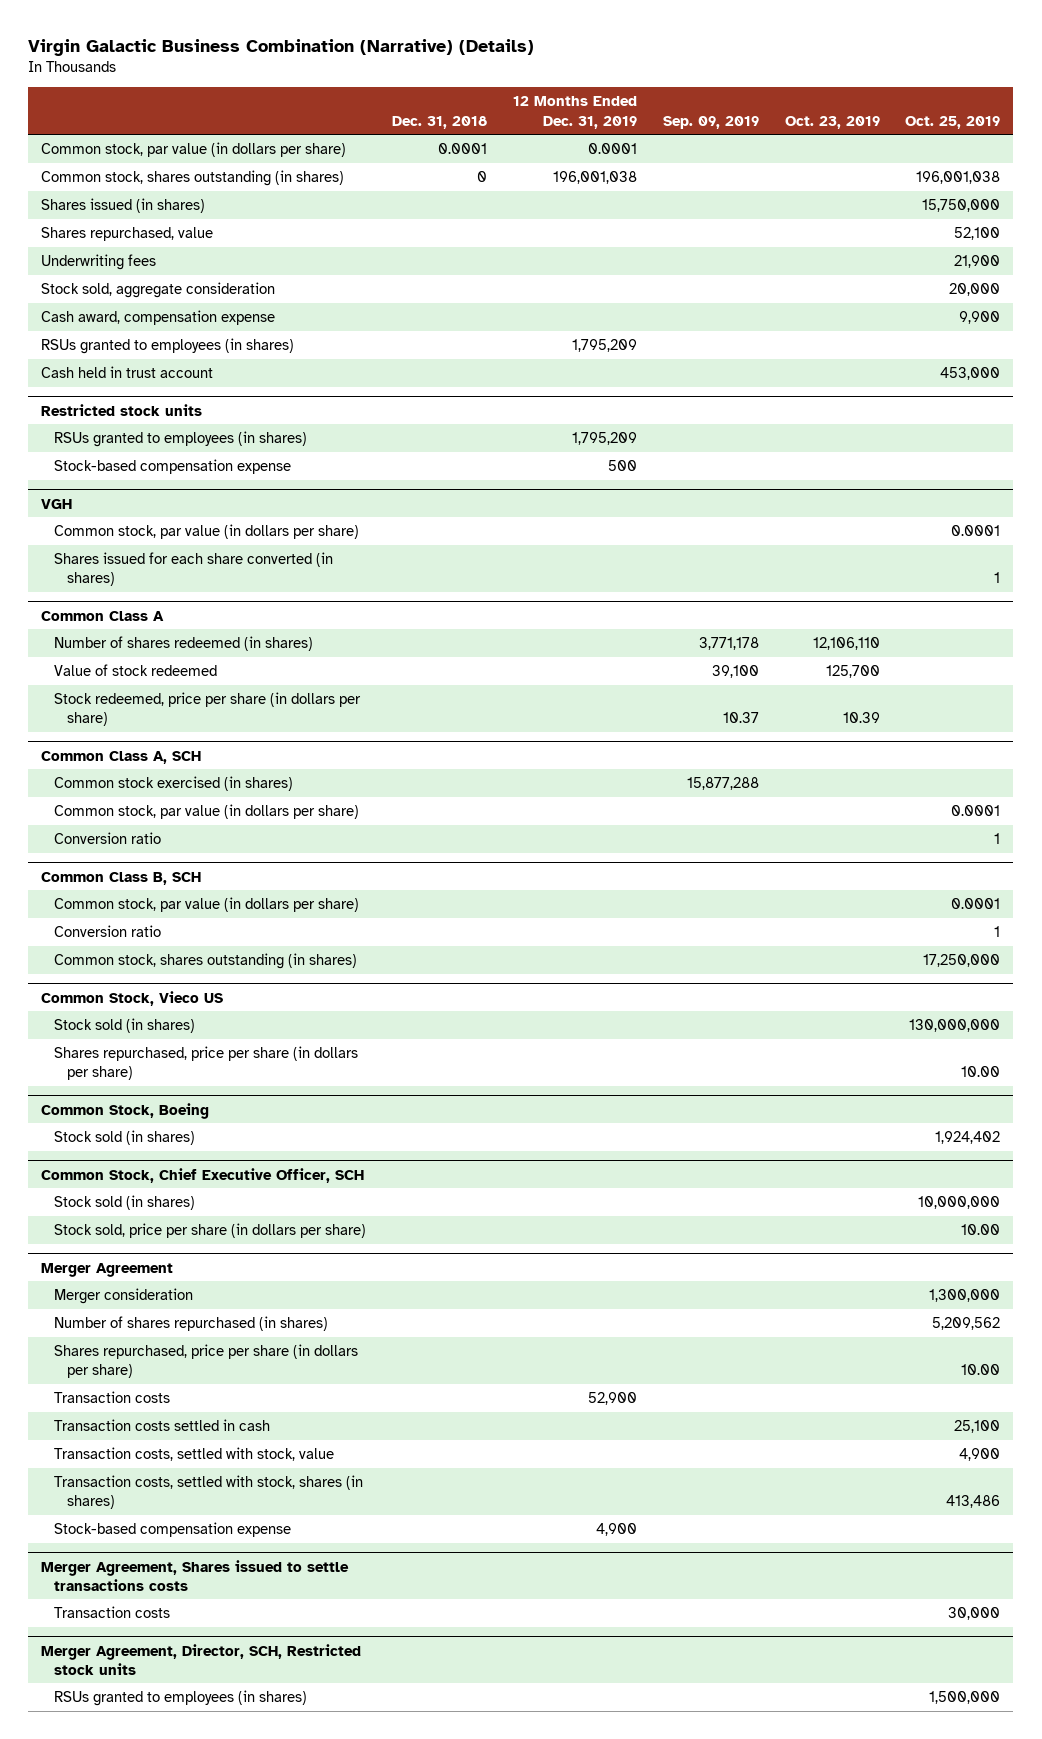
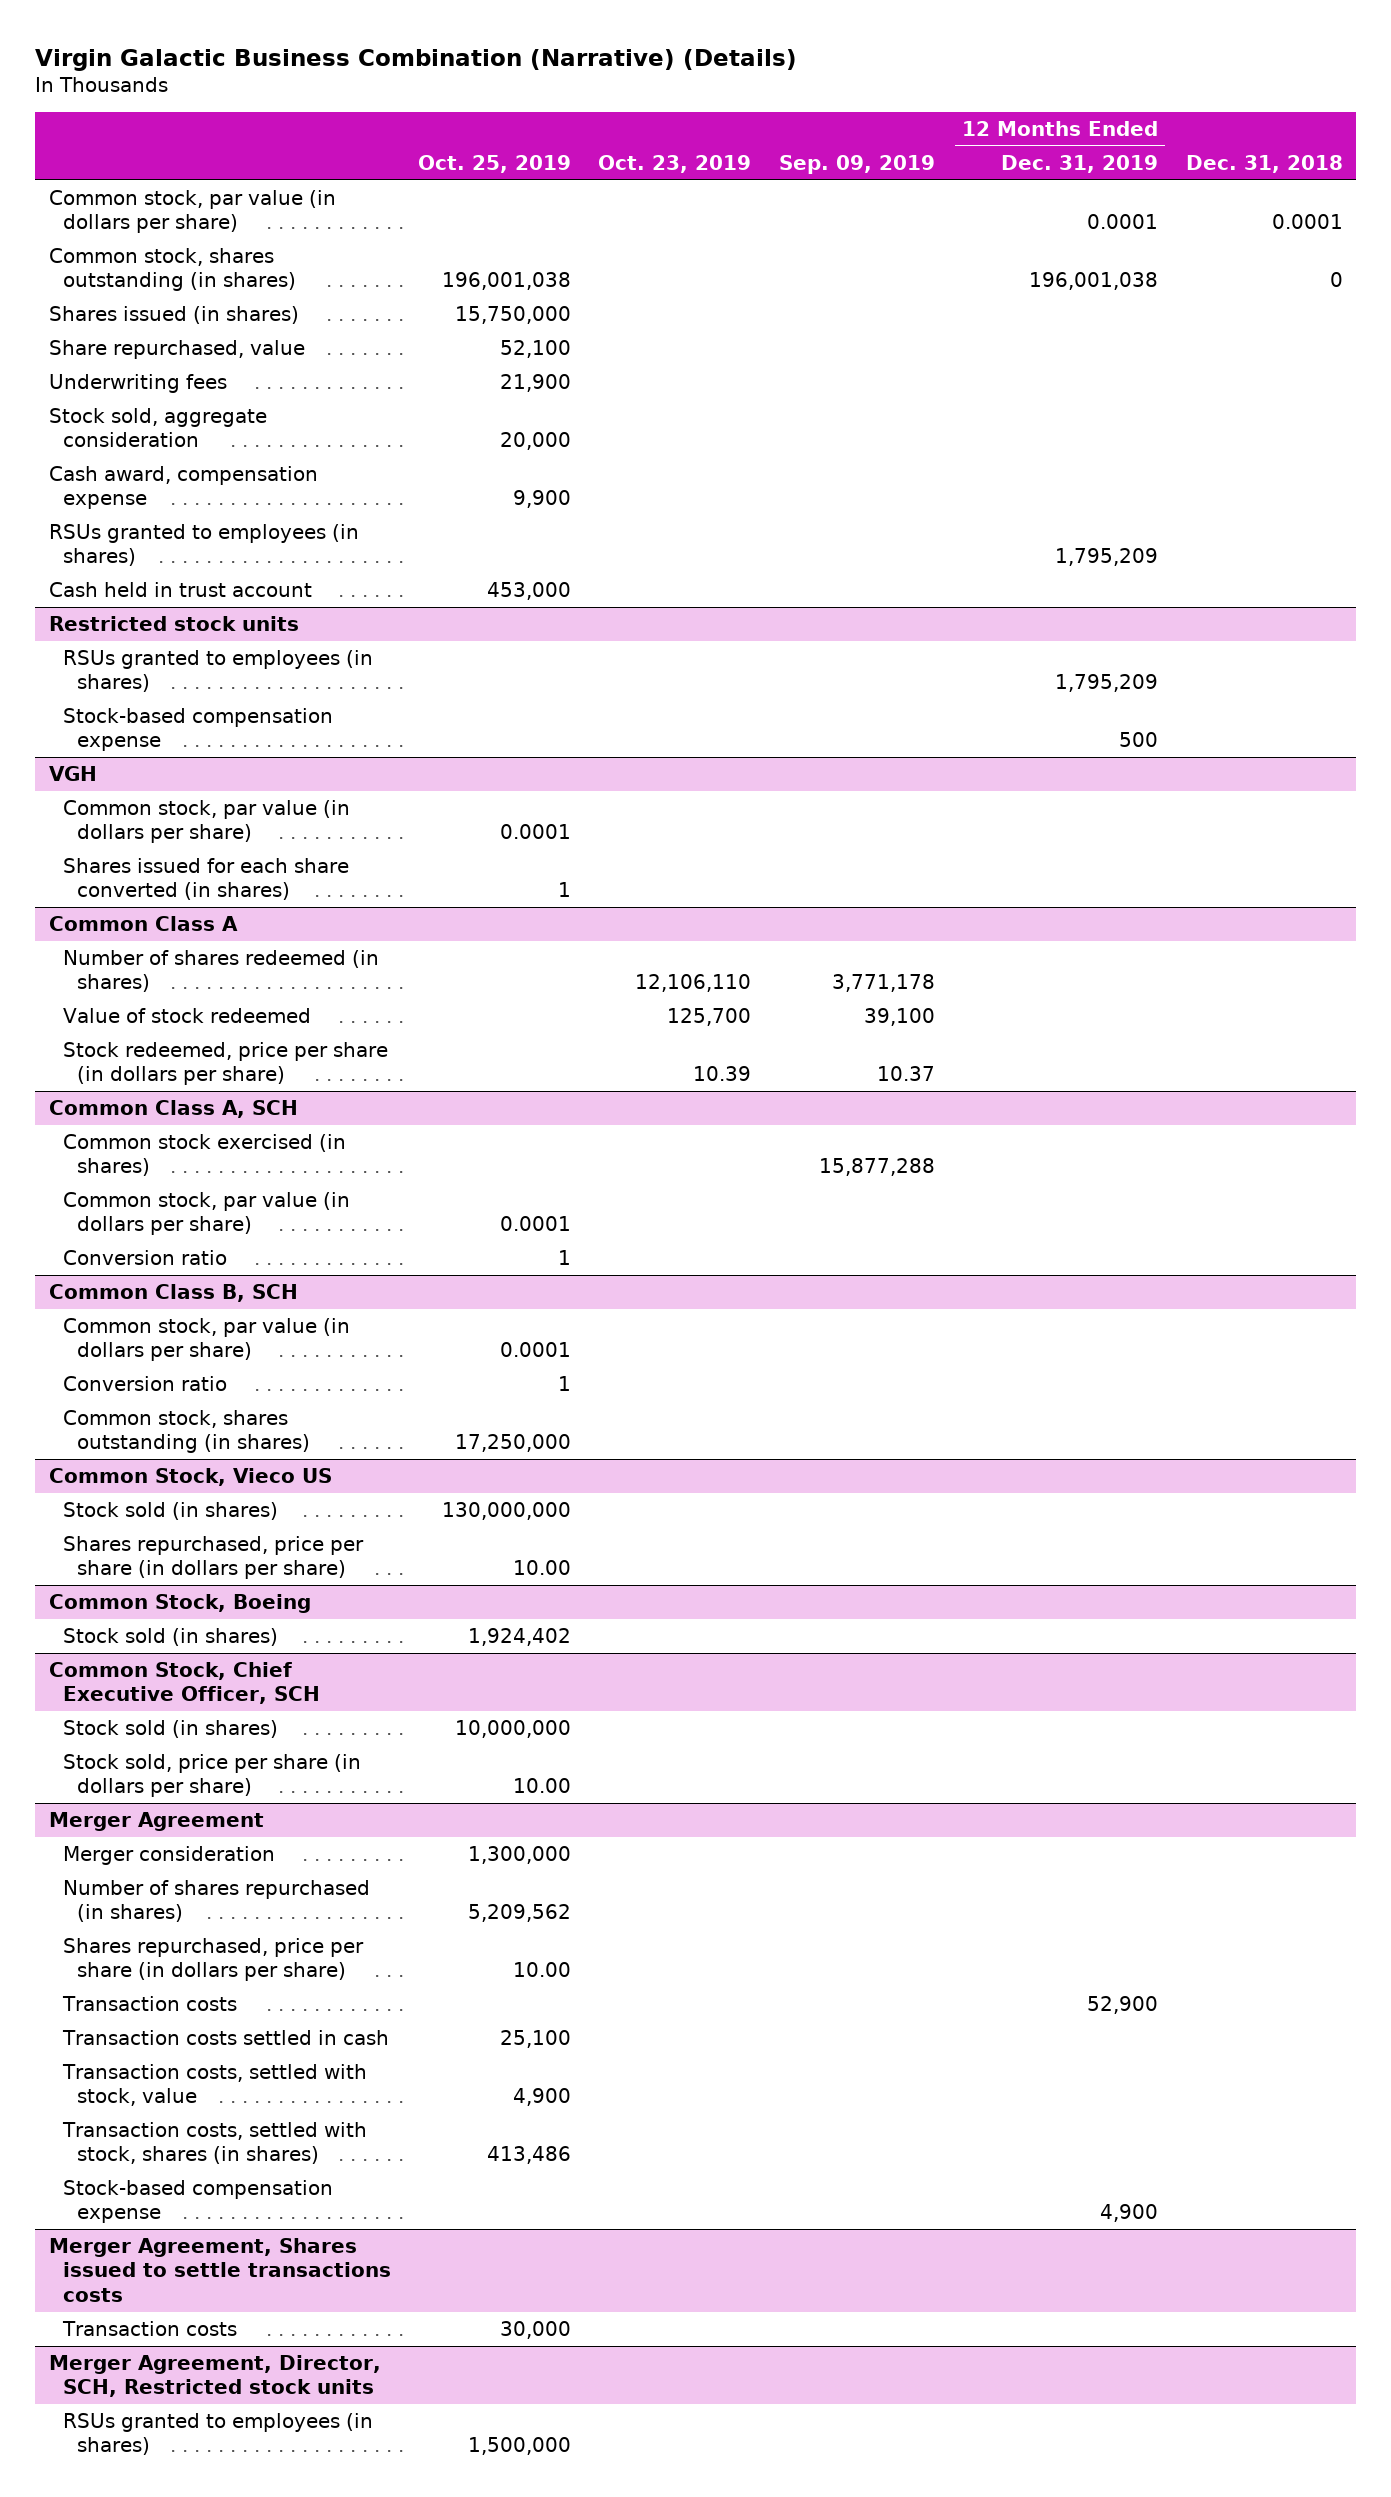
[41,226,214,241] Shares repurchased, value -> [48,340,305,360] Share repurchased, value

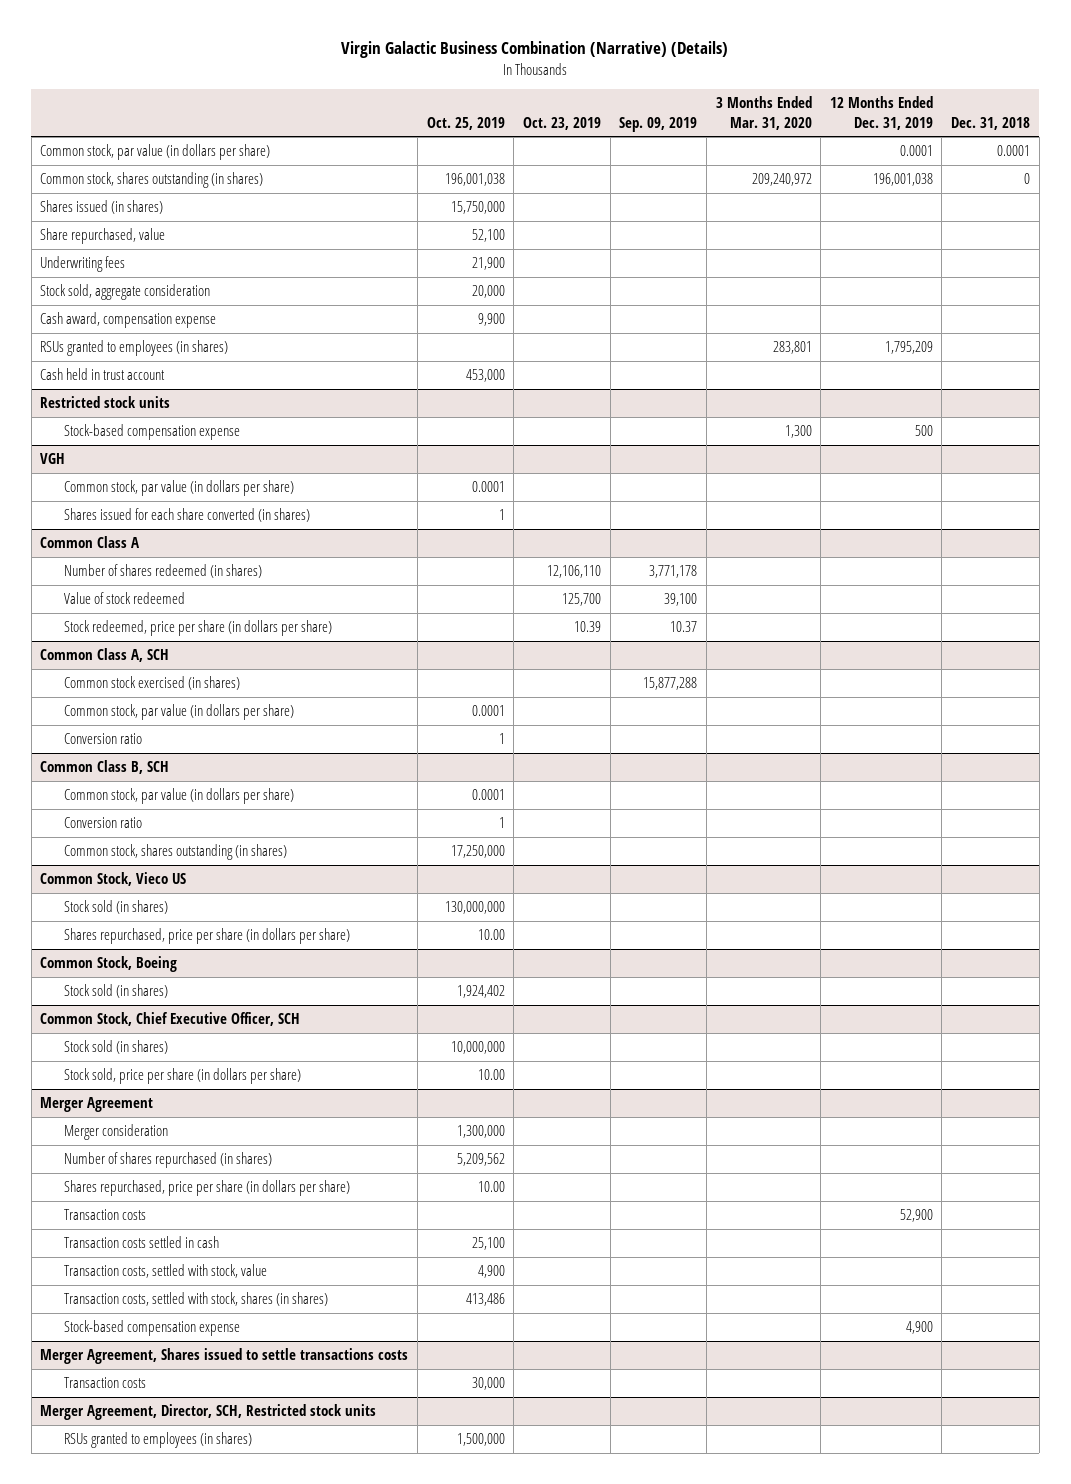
none -> [715,96,812,130] 3 Months Ended Mar. 31, 2020
[62,650,373,693] RSUs granted to employees (in shares) -> none

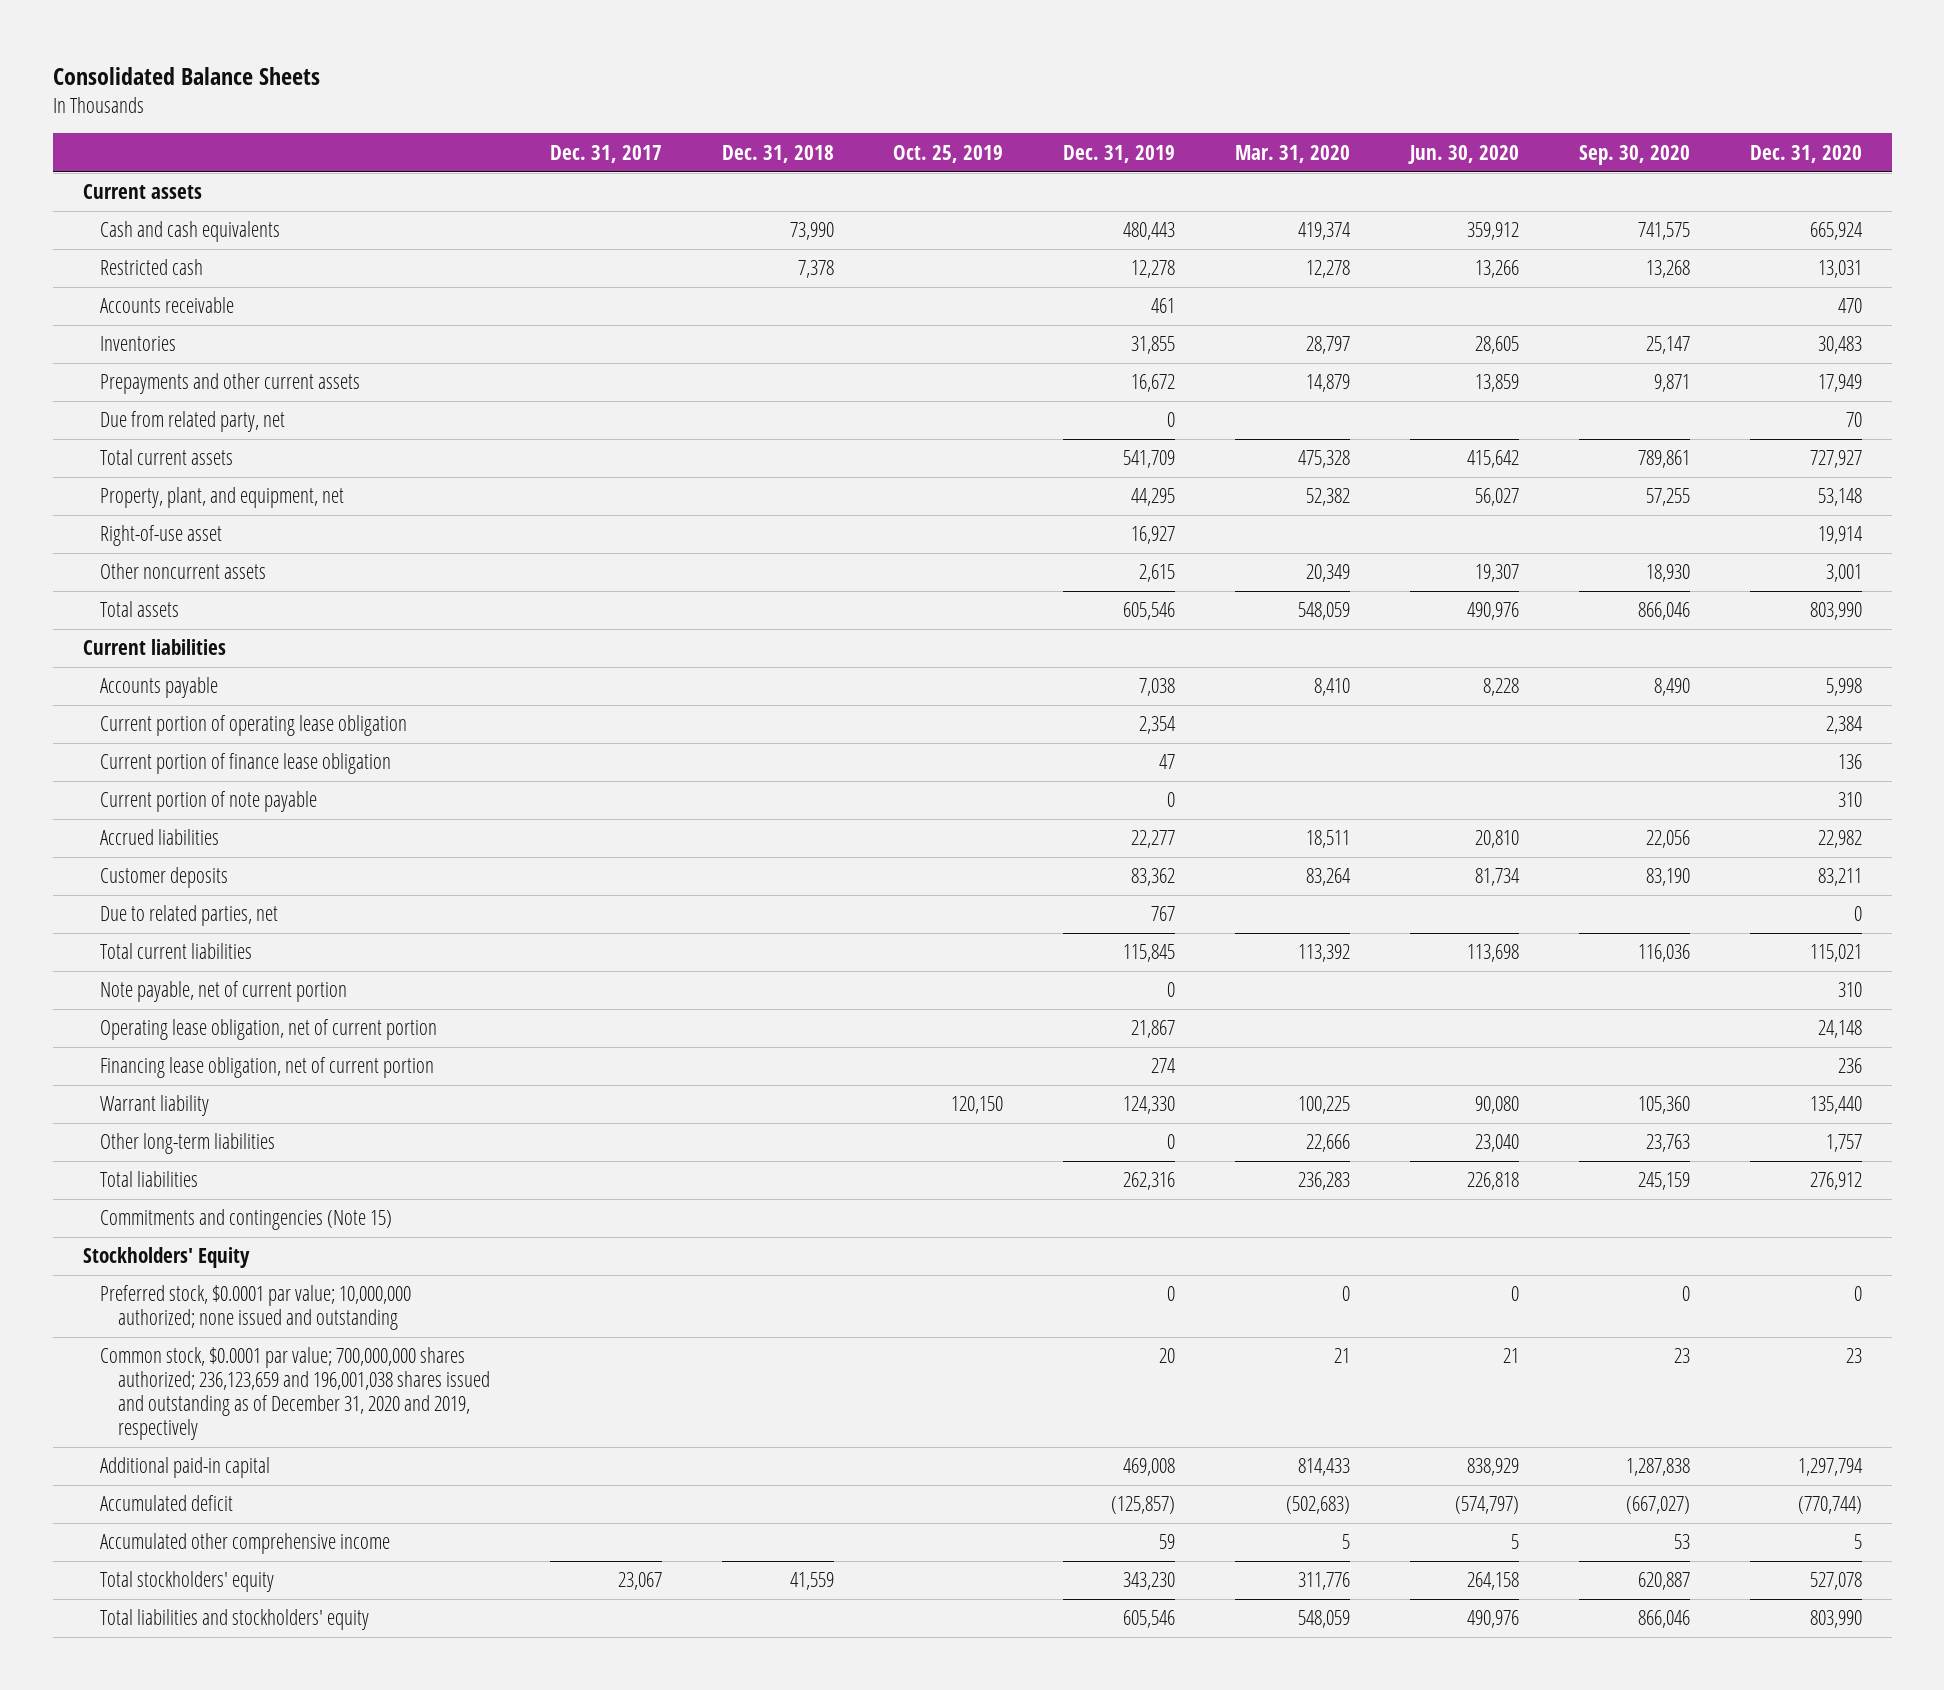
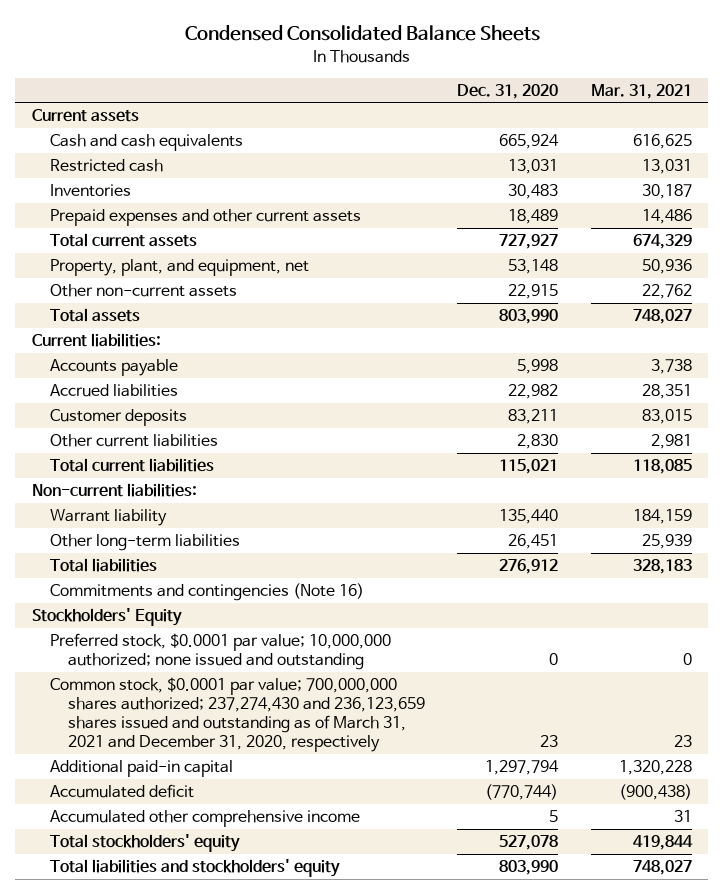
[52,66,320,85] Consolidated Balance Sheets -> [184,25,540,42] Condensed Consolidated Balance Sheets
[549,144,662,163] Dec. 31, 2017 -> none
[721,144,834,163] Dec. 31, 2018 -> none
[893,144,1004,163] Oct. 25, 2019 -> none
[1063,144,1176,163] Dec. 31, 2019 -> none
[1235,144,1351,163] Mar. 31, 2020 -> none
[1407,144,1519,164] Jun. 30, 2020 -> none
[1578,144,1690,165] Sep. 30, 2020 -> none
none -> [591,83,693,99] Mar. 31, 2021
[100,297,235,314] Accounts receivable -> none
[100,411,286,433] Due from related party, net -> none
[100,373,361,395] Prepayments and other current assets -> [49,209,361,227] Prepaid expenses and other current assets
[1817,374,1862,393] 17,949 -> [508,209,559,225] 18,489
[100,525,223,547] Right-of-use asset -> none
[100,563,267,580] Other noncurrent assets -> [49,284,237,298] Other non-current assets
[1825,564,1862,583] 3,001 -> [508,284,559,300] 22,915
[82,639,226,656] Current liabilities -> [31,333,161,348] Current liabilities:
[100,715,408,737] Current portion of operating lease obligation -> none
[100,753,392,775] Current portion of finance lease obligation -> none
[100,791,318,813] Current portion of note payable -> none
[100,905,279,927] Due to related parties, net -> none
none -> [49,434,218,448] Other current liabilities
[100,981,348,1003] Note payable, net of current portion -> none
[100,1019,438,1041] Operating lease obligation, net of current portion -> none
[100,1057,435,1079] Financing lease obligation, net of current portion -> none
none -> [31,483,197,498] Non-current liabilities:
[1825,1134,1862,1153] 1,757 -> [508,534,559,550] 26,451
[100,1209,393,1231] Commitments and contingencies (Note 15) -> [49,583,364,602] Commitments and contingencies (Note 16)
[100,1347,490,1441] Common stock, $0.0001 par value; 700,000,000 shares authorized; 236,123,659 and 196,001,038 shares issued and outstanding as of December 31, 2020 and 2019, respectively -> [49,677,425,752] Common stock, $0.0001 par value; 700,000,000 shares authorized; 237,274,430 and 236,123,659 shares issued and outstanding as of March 31, 2021 and December 31, 2020, respectively

